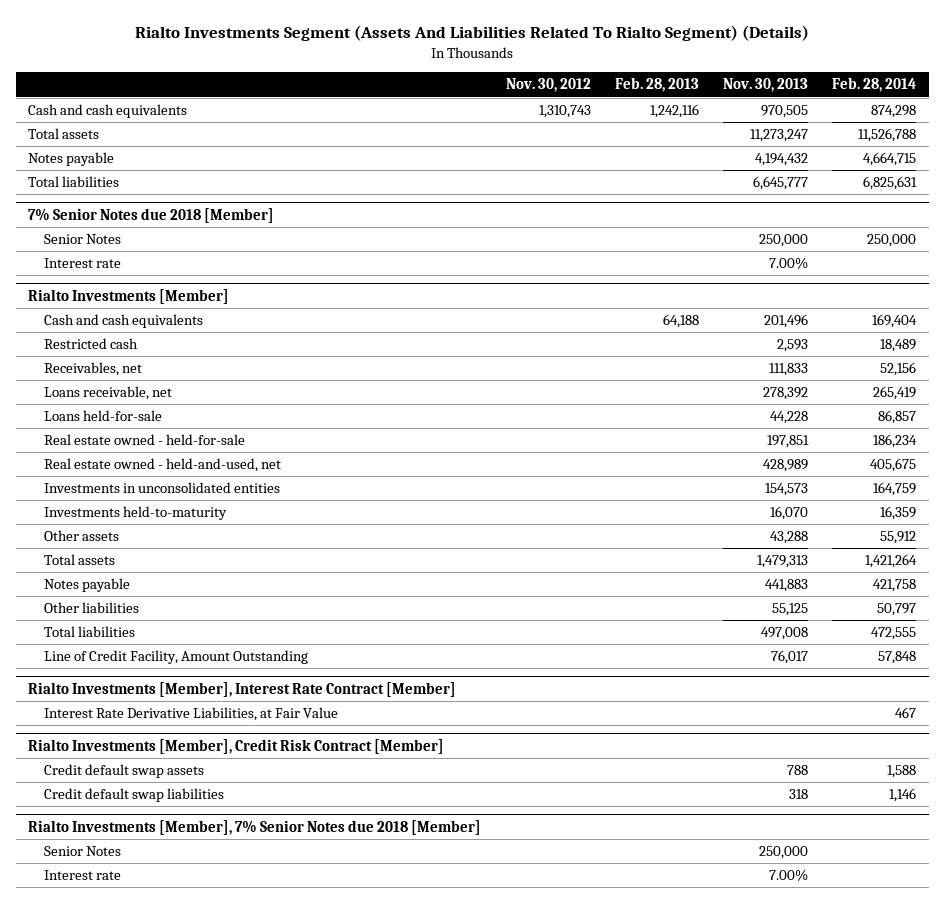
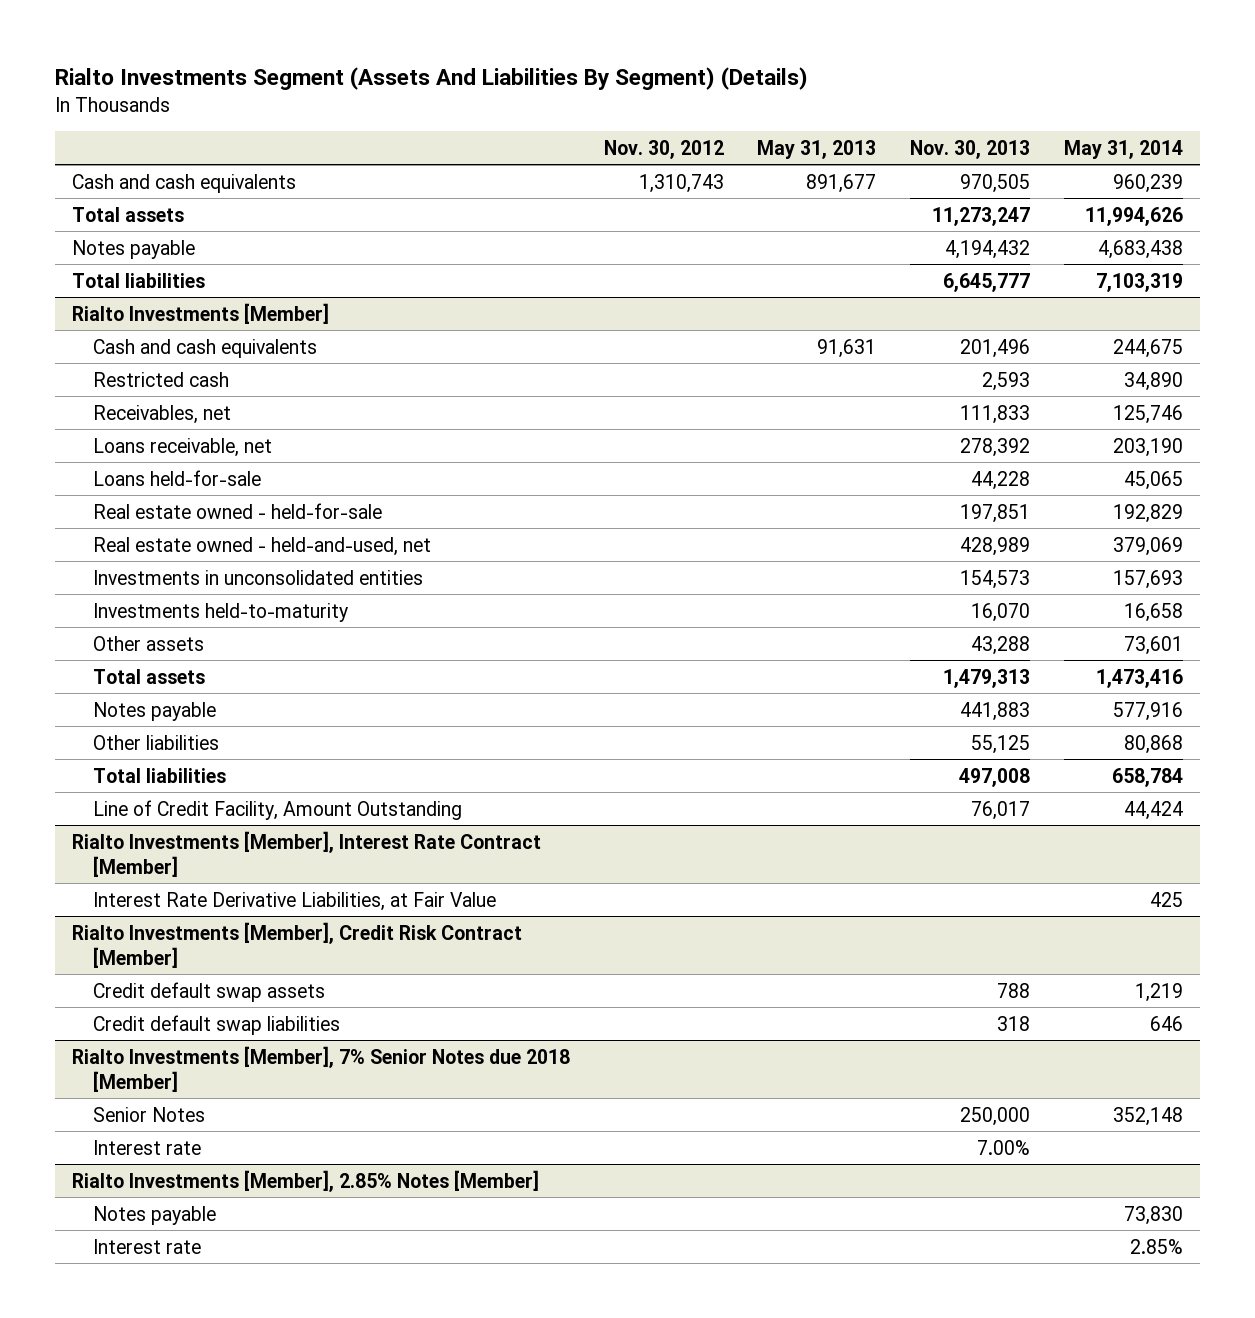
[135,25,810,42] Rialto Investments Segment (Assets And Liabilities Related To Rialto Segment) (Details) -> [55,67,809,91] Rialto Investments Segment (Assets And Liabilities By Segment) (Details)
[614,77,699,93] Feb. 28, 2013 -> none
[832,77,917,93] Feb. 28, 2014 -> none
none -> [757,139,877,159] May 31, 2013
none -> [1063,139,1183,159] May 31, 2014
[28,207,275,223] 7% Senior Notes due 2018 [Member] -> none
[44,234,122,245] Senior Notes -> none
[44,258,122,269] Interest rate -> none
none -> [71,1169,539,1192] Rialto Investments [Member], 2.85% Notes [Member]
none -> [93,1205,217,1225] Notes payable
none -> [93,1238,202,1254] Interest rate

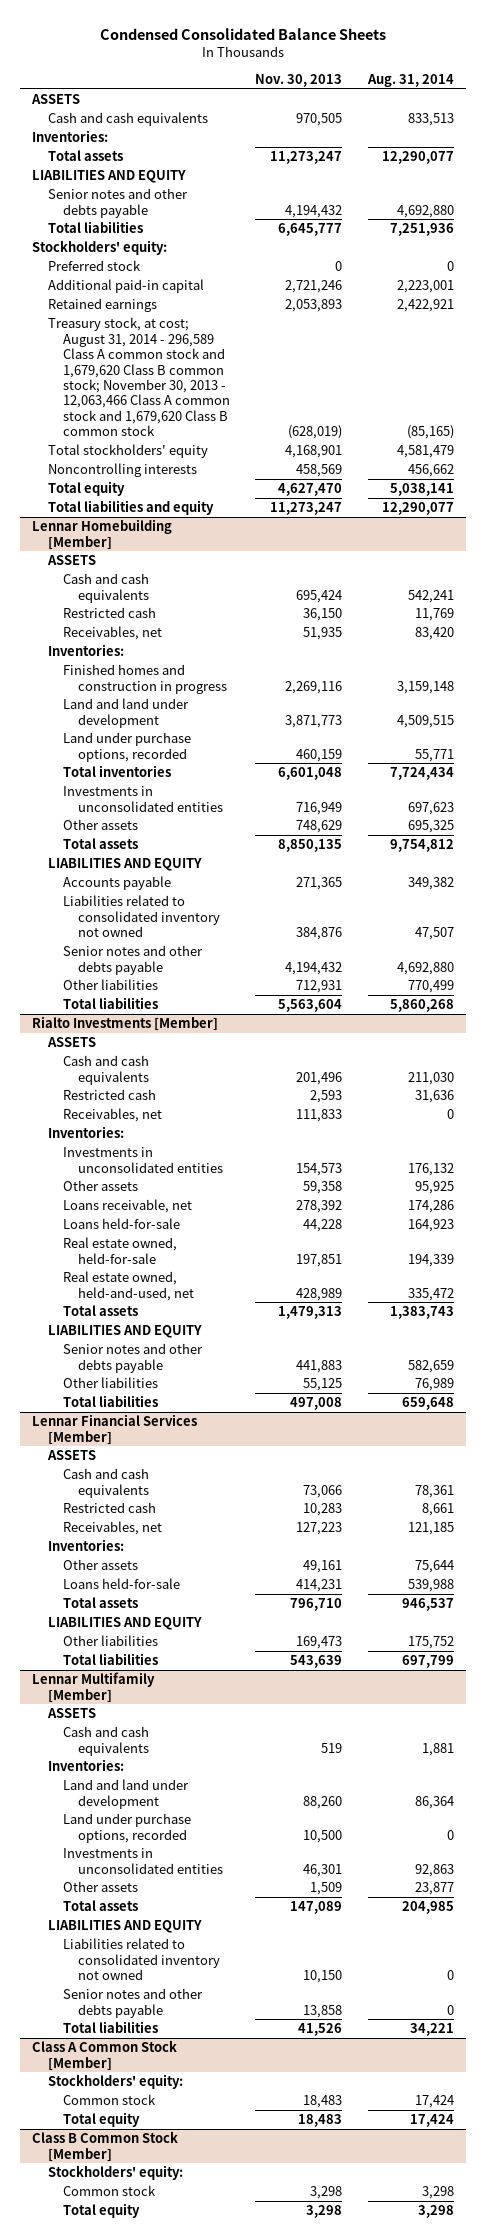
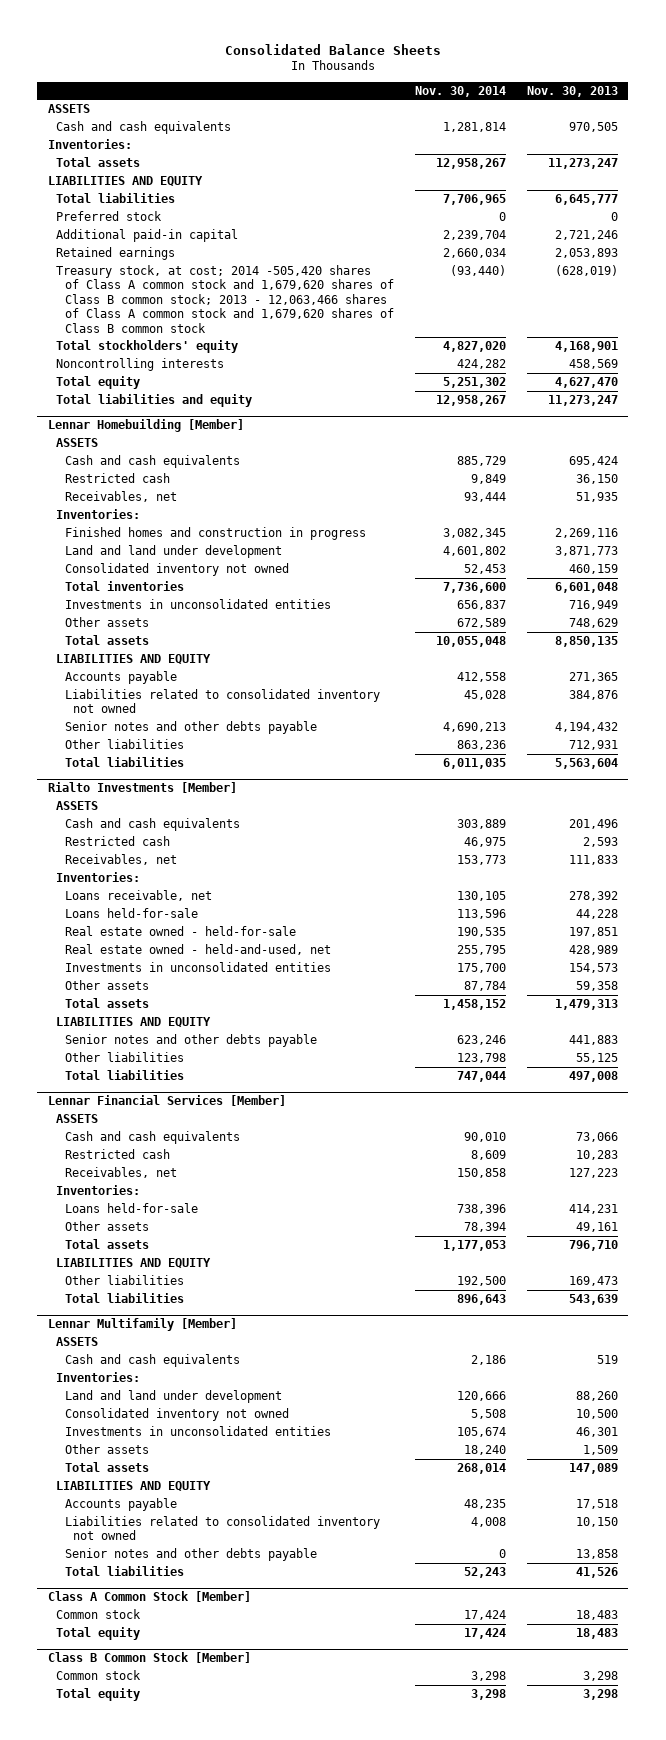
[99,27,386,40] Condensed Consolidated Balance Sheets -> [224,43,441,55] Consolidated Balance Sheets
[366,73,454,87] Aug. 31, 2014 -> none
none -> [414,85,506,97] Nov. 30, 2014
[47,188,188,218] Senior notes and other debts payable -> none
[32,240,168,256] Stockholders' equity: -> none
[47,317,231,437] Treasury stock, at cost; August 31, 2014 - 296,589 Class A common stock and 1,679,620 Class B common stock; November 30, 2013 - 12,063,466 Class A common stock and 1,679,620 Class B common stock -> [56,264,394,333] Treasury stock, at cost; 2014 -505,420 shares of Class A common stock and 1,679,620 shares of Class B common stock; 2013 - 12,063,466 shares of Class A common stock and 1,679,620 shares of Class B common stock
[63,732,192,762] Land under purchase options, recorded -> [64,562,289,576] Consolidated inventory not owned
[63,1237,178,1264] Real estate owned, held-for-sale -> [64,925,296,936] Real estate owned - held-for-sale
[63,1271,195,1301] Real estate owned, held-and-used, net -> [64,943,331,955] Real estate owned - held-and-used, net
[63,1147,224,1173] Investments in unconsolidated entities -> [64,961,331,972] Investments in unconsolidated entities
[63,1180,139,1192] Other assets -> [64,979,149,990] Other assets
[63,1559,139,1571] Other assets -> [64,1220,149,1231] Other assets
[63,1813,192,1843] Land under purchase options, recorded -> [64,1407,289,1421] Consolidated inventory not owned
none -> [64,1497,177,1511] Accounts payable
[47,2074,183,2090] Stockholders' equity: -> none
[47,2165,183,2181] Stockholders' equity: -> none

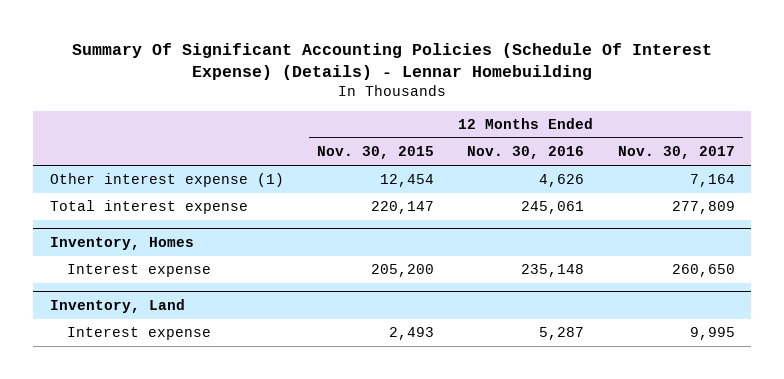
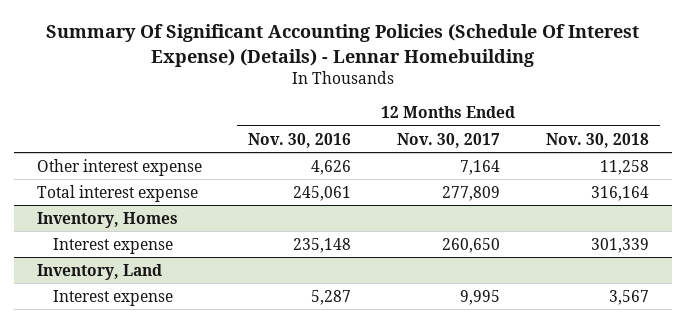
[316,146,434,160] Nov. 30, 2015 -> none
none -> [545,132,649,148] Nov. 30, 2018
[49,173,284,188] Other interest expense (1) -> [37,158,203,176] Other interest expense

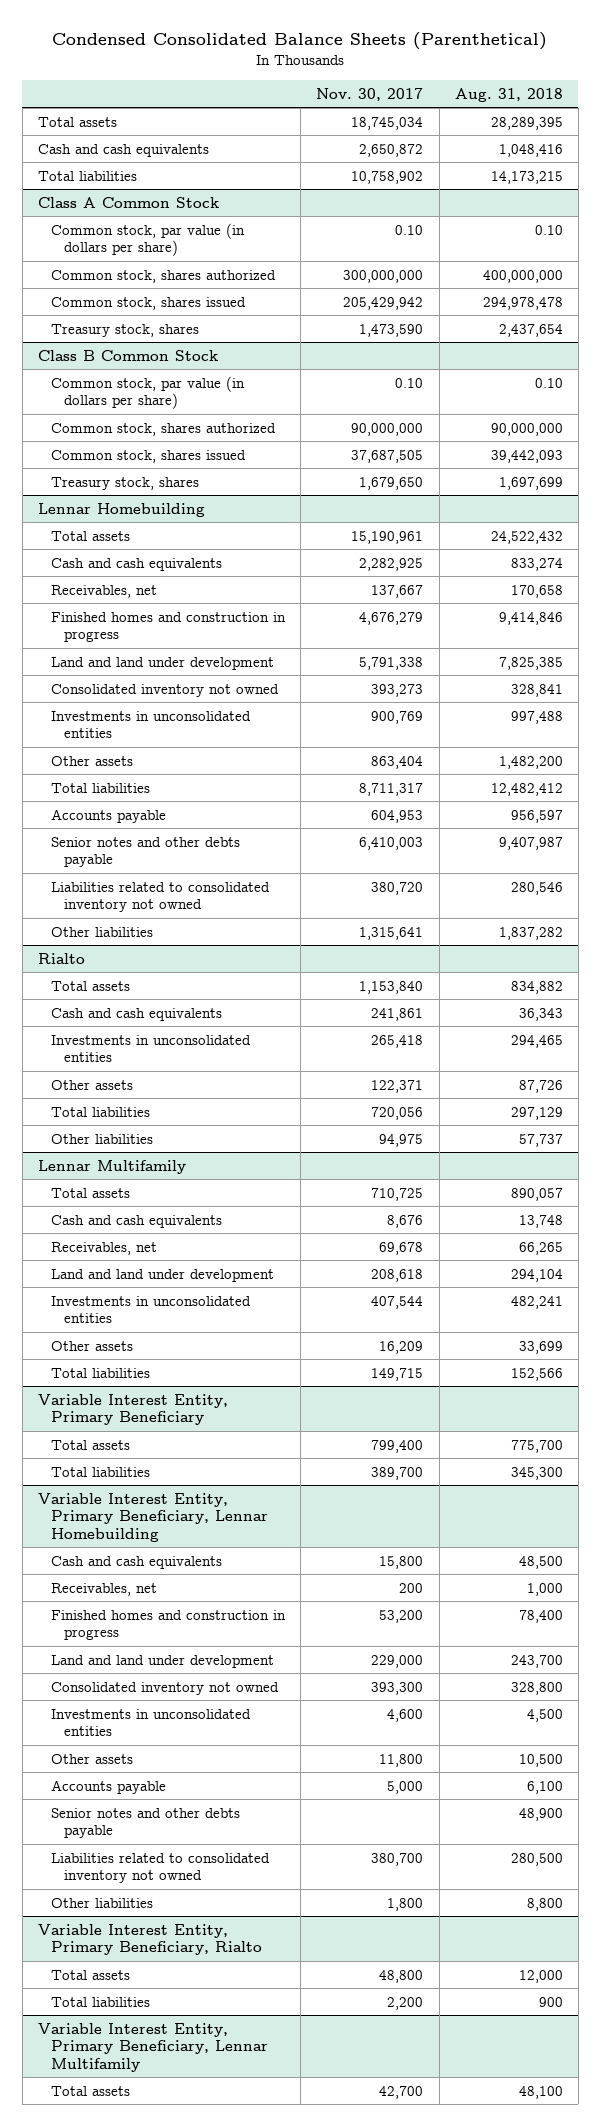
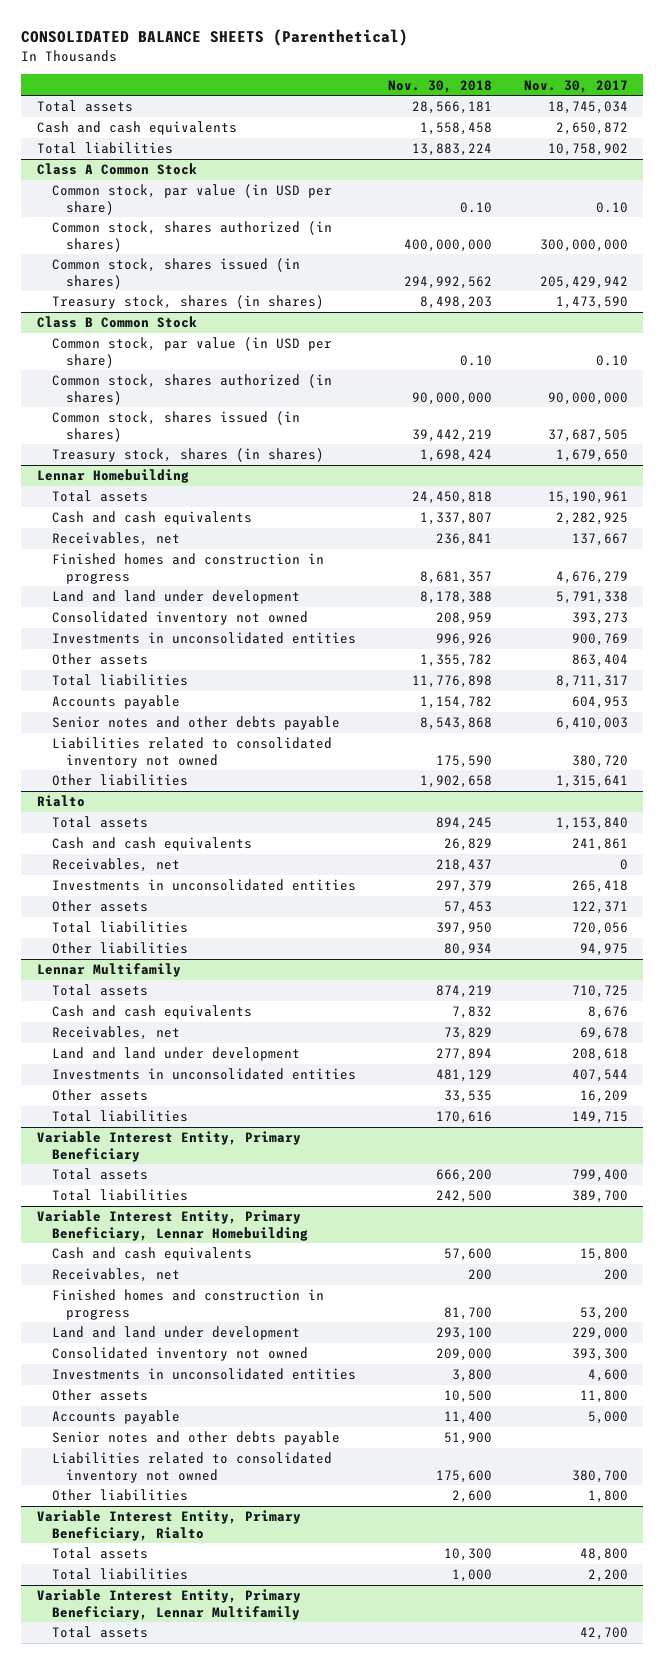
[52,32,548,51] Condensed Consolidated Balance Sheets (Parenthetical) -> [21,29,409,47] CONSOLIDATED BALANCE SHEETS (Parenthetical)
[454,87,563,102] Aug. 31, 2018 -> none
none -> [387,79,492,93] Nov. 30, 2018
[51,222,246,257] Common stock, par value (in dollars per share) -> [51,184,332,215] Common stock, par value (in USD per share)
[51,269,277,283] Common stock, shares authorized -> [51,221,332,252] Common stock, shares authorized (in shares)
[51,296,247,310] Common stock, shares issued -> [51,258,300,289] Common stock, shares issued (in shares)
[51,323,200,337] Treasury stock, shares -> [51,295,324,310] Treasury stock, shares (in shares)
[51,375,246,410] Common stock, par value (in dollars per share) -> [51,337,332,368] Common stock, par value (in USD per share)
[51,422,277,436] Common stock, shares authorized -> [51,374,332,405] Common stock, shares authorized (in shares)
[51,449,247,463] Common stock, shares issued -> [51,411,300,442] Common stock, shares issued (in shares)
[51,476,200,490] Treasury stock, shares -> [51,448,324,463] Treasury stock, shares (in shares)
none -> [51,858,180,873] Receivables, net

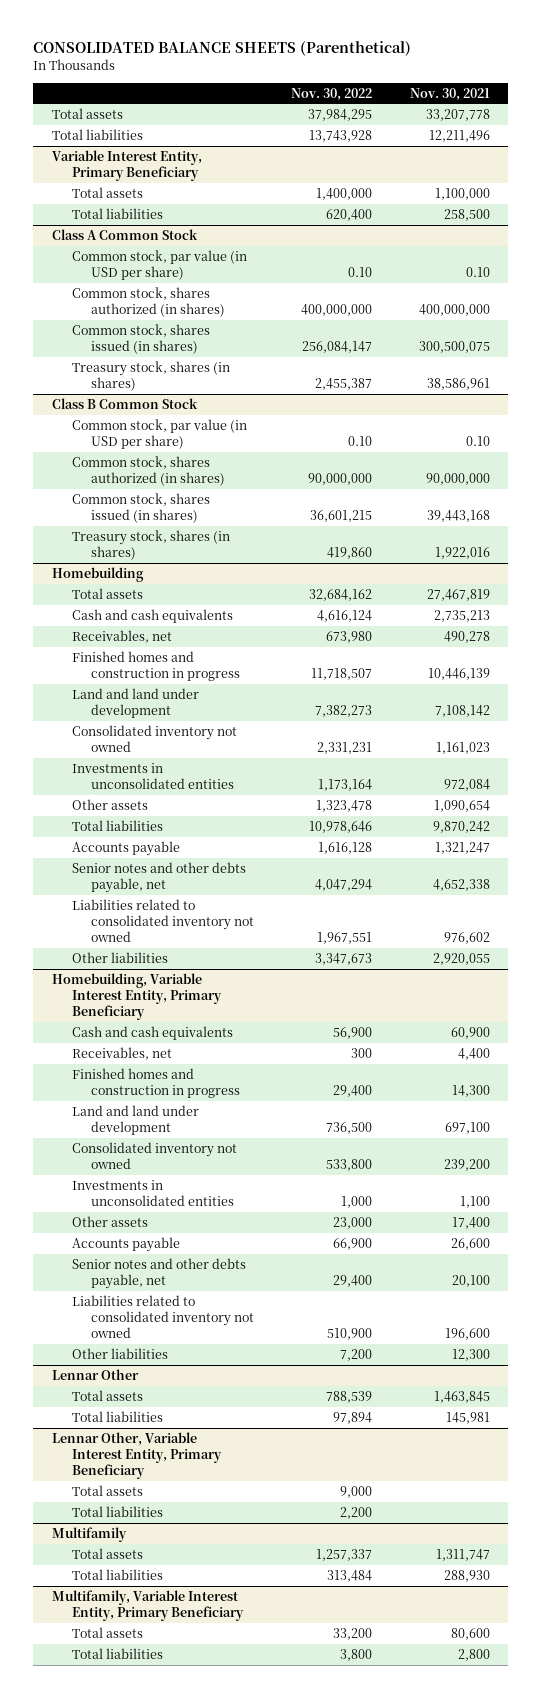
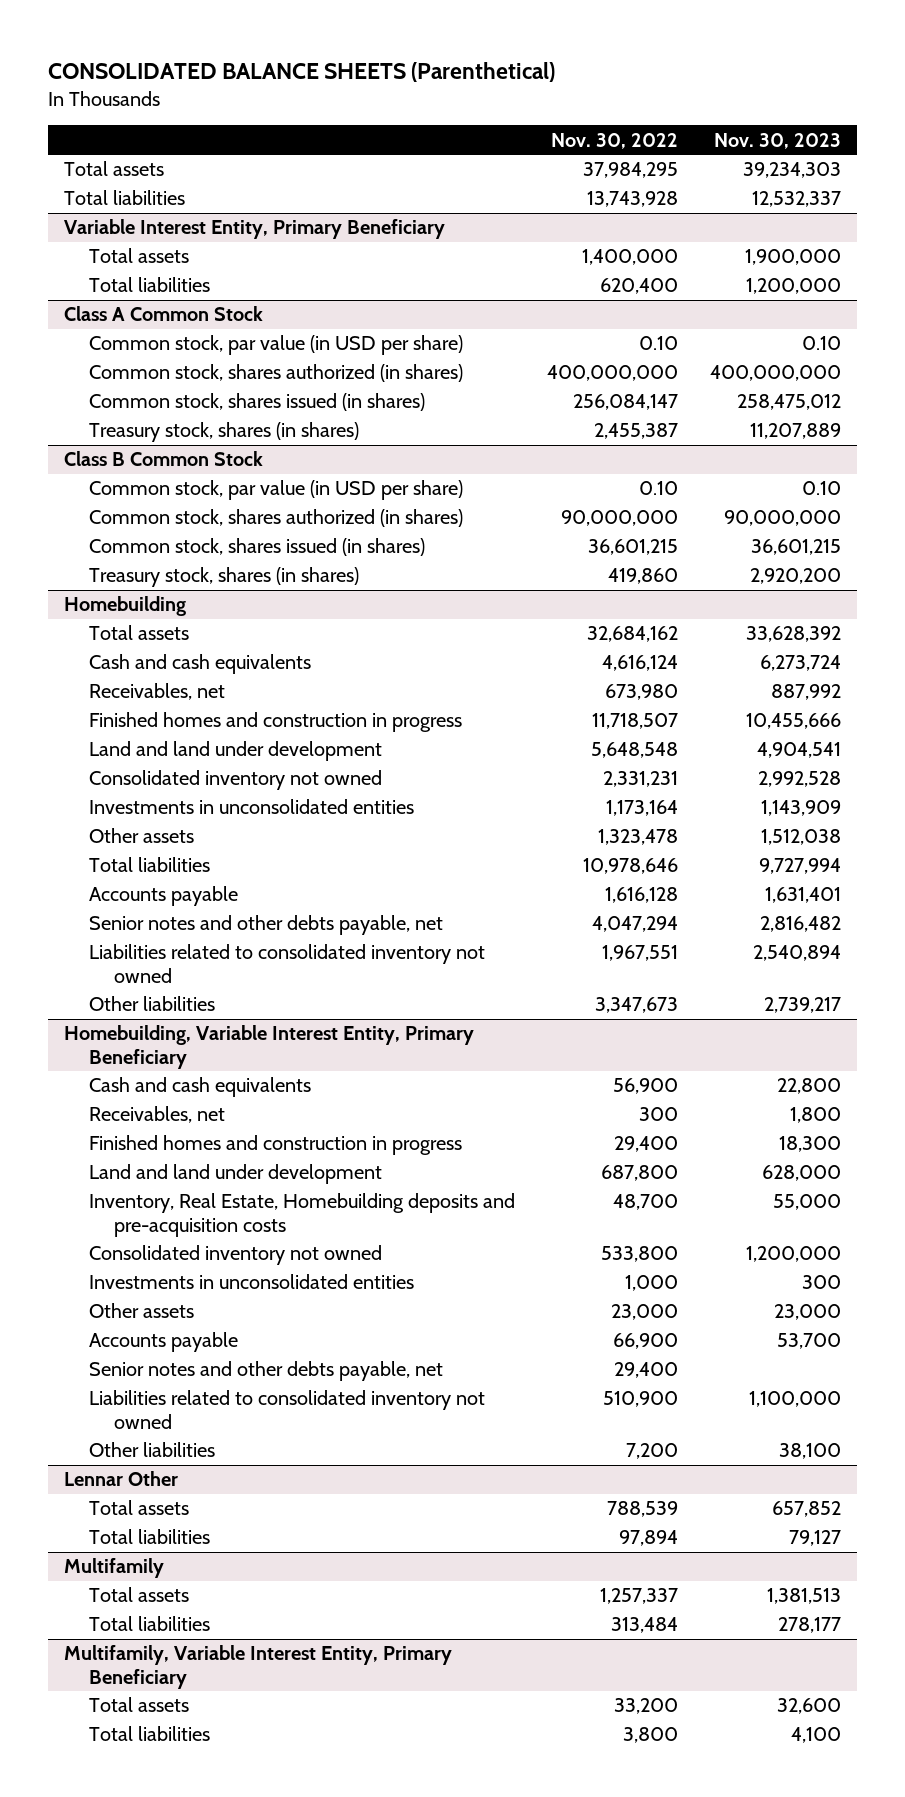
[409,87,490,101] Nov. 30, 2021 -> none
none -> [713,132,841,149] Nov. 30, 2023
[315,705,373,718] 7,382,273 -> [590,742,678,759] 5,648,548
[326,1122,373,1135] 736,500 -> [600,1165,678,1182] 687,800
none -> [88,1193,515,1237] Inventory, Real Estate, Homebuilding deposits and pre-acquisition costs
[51,1431,222,1480] Lennar Other, Variable Interest Entity, Primary Beneficiary -> none
[71,1484,143,1496] Total assets -> none
[71,1505,163,1517] Total liabilities -> none

